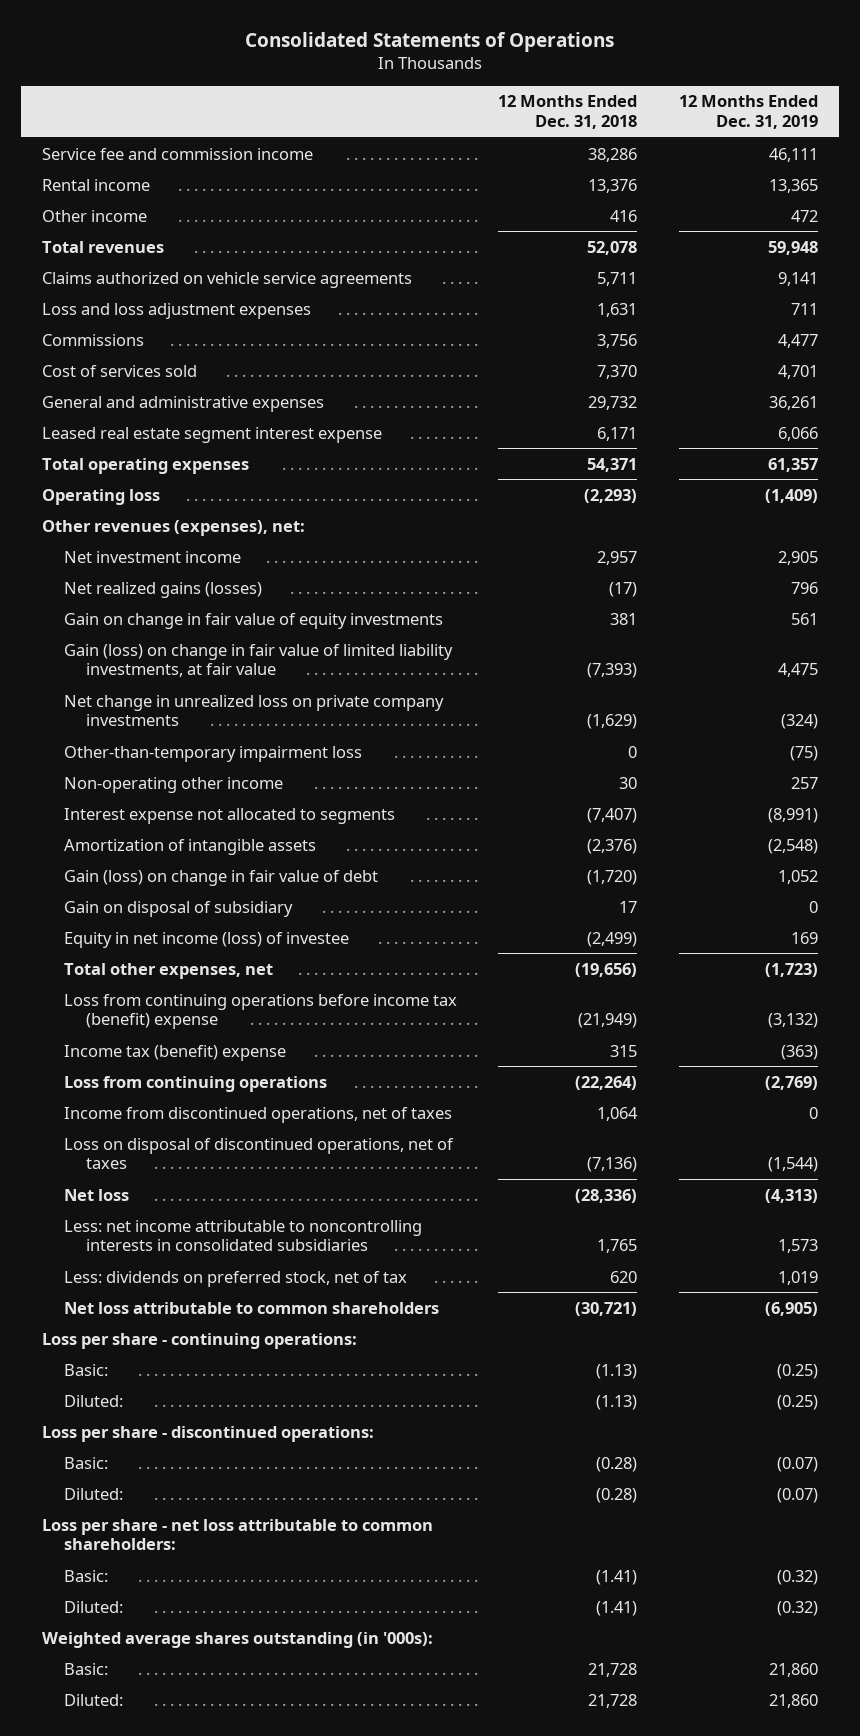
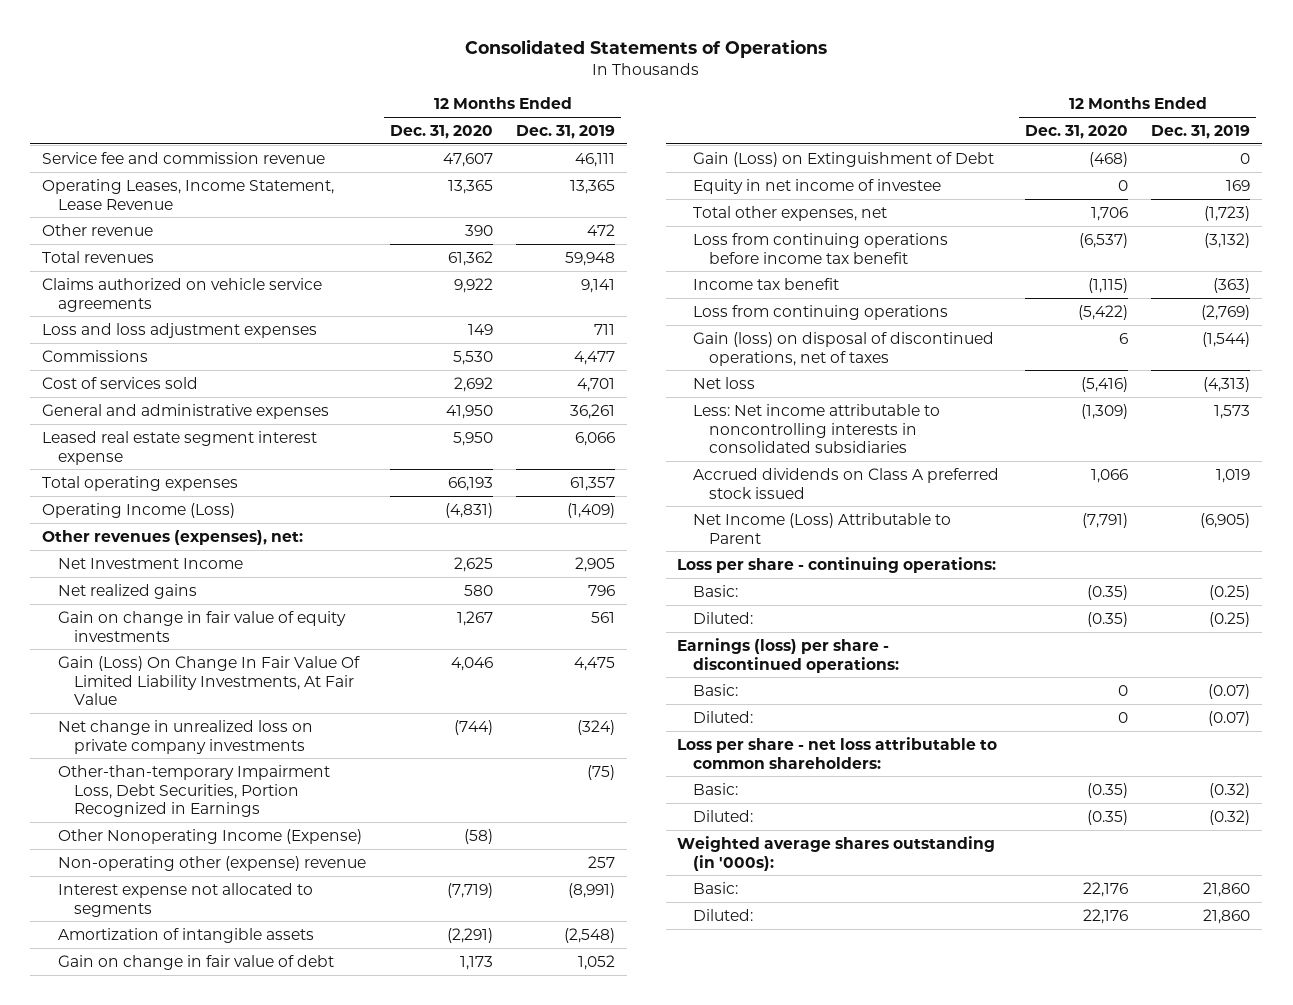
[498,95,638,129] 12 Months Ended Dec. 31, 2018 -> none
none -> [389,124,493,139] Dec. 31, 2020
[42,147,314,160] Service fee and commission income -> [42,151,326,164] Service fee and commission revenue
[42,178,151,191] Rental income -> [42,178,335,210] Operating Leases, Income Statement, Lease Revenue
[42,209,148,222] Other income -> [42,223,154,236] Other revenue
[42,488,161,505] Operating loss -> [42,502,236,518] Operating Income (Loss)
[63,550,241,563] Net investment income -> [58,557,244,569] Net Investment Income
[63,581,262,598] Net realized gains (losses) -> [58,583,198,599] Net realized gains
[63,643,453,678] Gain (loss) on change in fair value of limited liability investments, at fair value -> [58,655,361,706] Gain (Loss) On Change In Fair Value Of Limited Liability Investments, At Fair Value
[63,745,362,762] Other-than-temporary impairment loss -> [58,764,331,818] Other-than-temporary Impairment Loss, Debt Securities, Portion Recognized in Earnings
none -> [58,828,363,844] Other Nonoperating Income (Expense)
[63,776,283,793] Non-operating other income -> [58,855,367,871] Non-operating other (expense) revenue
[63,900,293,917] Gain on disposal of subsidiary -> none
[63,869,378,886] Gain (loss) on change in fair value of debt -> [58,954,335,970] Gain on change in fair value of debt
none -> [693,151,995,167] Gain (Loss) on Extinguishment of Debt
[63,931,349,948] Equity in net income (loss) of investee -> [693,178,942,194] Equity in net income of investee
[63,993,457,1030] Loss from continuing operations before income tax (benefit) expense -> [693,232,949,264] Loss from continuing operations before income tax benefit
[63,1044,286,1061] Income tax (benefit) expense -> [693,277,840,290] Income tax benefit
[63,1106,452,1123] Income from discontinued operations, net of taxes -> none
[63,1137,454,1170] Loss on disposal of discontinued operations, net of taxes -> [693,331,995,366] Gain (loss) on disposal of discontinued operations, net of taxes
[63,1219,422,1252] Less: net income attributable to noncontrolling interests in consolidated subsidiaries -> [693,403,941,454] Less: Net income attributable to noncontrolling interests in consolidated subsidiaries
[63,1270,407,1287] Less: dividends on preferred stock, net of tax -> [693,467,1000,499] Accrued dividends on Class A preferred stock issued
[63,1301,439,1314] Net loss attributable to common shareholders -> [693,512,952,544] Net Income (Loss) Attributable to Parent
[42,1425,375,1442] Loss per share - discontinued operations: -> [677,637,900,673] Earnings (loss) per share - discontinued operations:

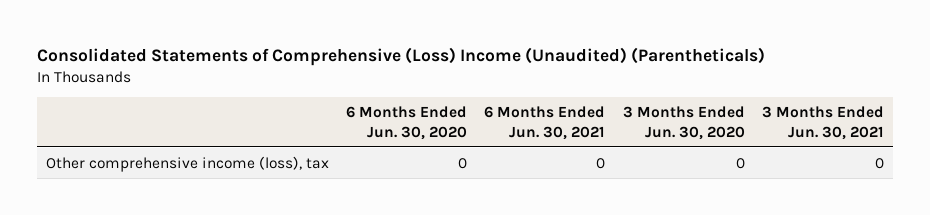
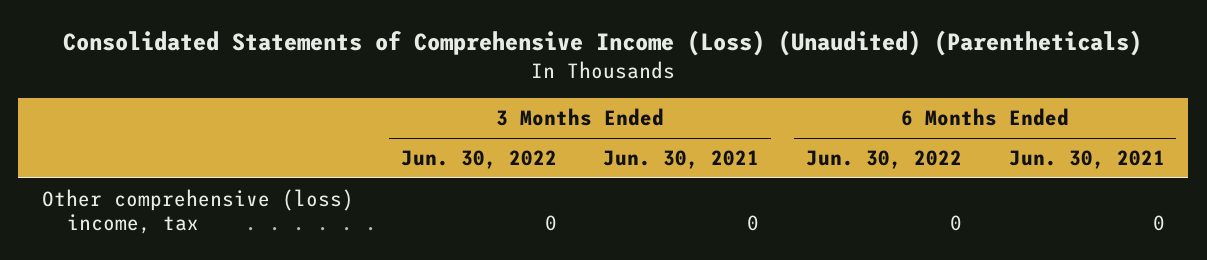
[37,47,766,67] Consolidated Statements of Comprehensive (Loss) Income (Unaudited) (Parentheticals) -> [63,30,1143,57] Consolidated Statements of Comprehensive Income (Loss) (Unaudited) (Parentheticals)
[346,106,468,140] 6 Months Ended Jun. 30, 2020 -> none
[622,106,745,140] 3 Months Ended Jun. 30, 2020 -> none
none -> [400,150,557,170] Jun. 30, 2022
none -> [806,150,963,170] Jun. 30, 2022
[45,155,329,172] Other comprehensive income (loss), tax -> [41,189,354,234] Other comprehensive (loss) income, tax

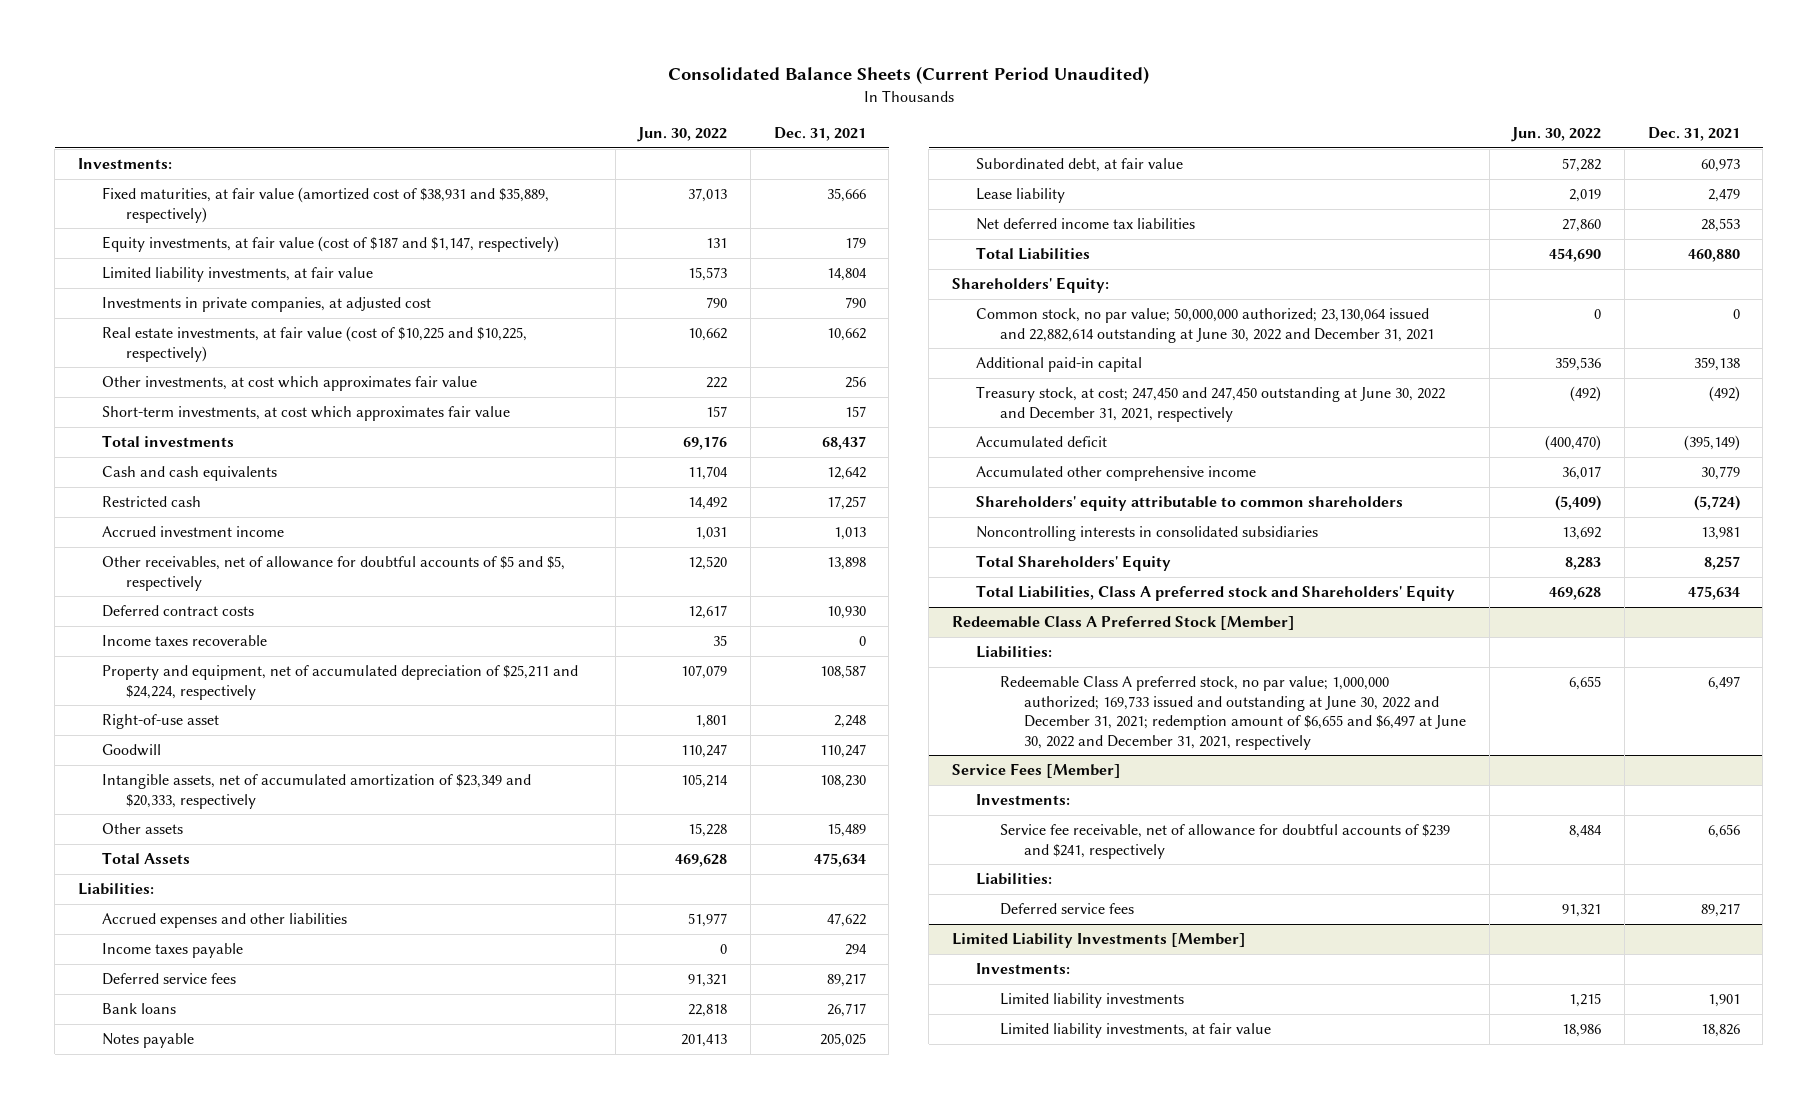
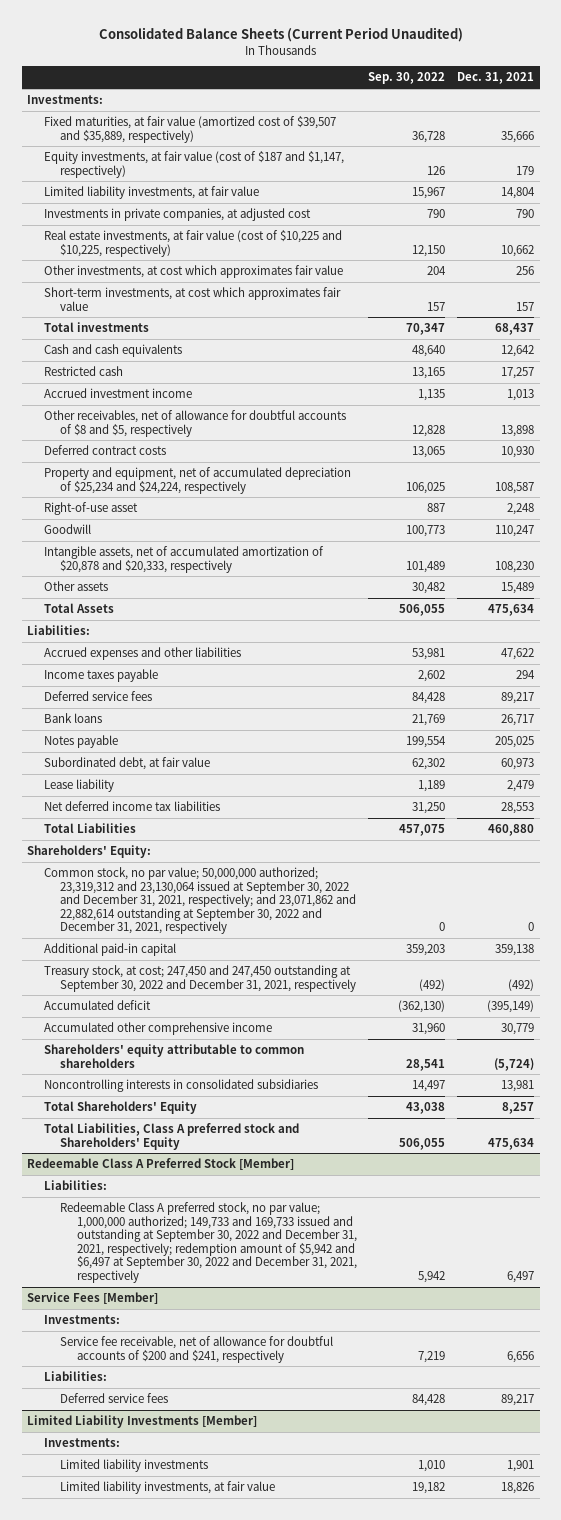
[637,126,728,142] Jun. 30, 2022 -> none
none -> [368,72,446,85] Sep. 30, 2022
[102,187,550,223] Fixed maturities, at fair value (amortized cost of $38,931 and $35,889, respectively) -> [43,116,336,143] Fixed maturities, at fair value (amortized cost of $39,507 and $35,889, respectively)
[102,556,566,591] Other receivables, net of allowance for doubtful accounts of $5 and $5, respectively -> [43,410,346,437] Other receivables, net of allowance for doubtful accounts of $8 and $5, respectively
[102,635,268,647] Income taxes recoverable -> none
[102,665,579,700] Property and equipment, net of accumulated depreciation of $25,211 and $24,224, respectively -> [43,467,351,494] Property and equipment, net of accumulated depreciation of $25,234 and $24,224, respectively
[102,774,532,809] Intangible assets, net of accumulated amortization of $23,349 and $20,333, respectively -> [43,546,324,573] Intangible assets, net of accumulated amortization of $20,878 and $20,333, respectively
[976,308,1435,343] Common stock, no par value; 50,000,000 authorized; 23,130,064 issued and 22,882,614 outstanding at June 30, 2022 and December 31, 2021 -> [43,867,357,935] Common stock, no par value; 50,000,000 authorized; 23,319,312 and 23,130,064 issued at September 30, 2022 and December 31, 2021, respectively; and 23,071,862 and 22,882,614 outstanding at September 30, 2022 and December 31, 2021, respectively
[976,386,1446,422] Treasury stock, at cost; 247,450 and 247,450 outstanding at June 30, 2022 and December 31, 2021, respectively -> [43,965,357,992] Treasury stock, at cost; 247,450 and 247,450 outstanding at September 30, 2022 and December 31, 2021, respectively
[1000,676,1467,750] Redeemable Class A preferred stock, no par value; 1,000,000 authorized; 169,733 issued and outstanding at June 30, 2022 and December 31, 2021; redemption amount of $6,655 and $6,497 at June 30, 2022 and December 31, 2021, respectively -> [60,1202,357,1284] Redeemable Class A preferred stock, no par value; 1,000,000 authorized; 149,733 and 169,733 issued and outstanding at September 30, 2022 and December 31, 2021, respectively; redemption amount of $5,942 and $6,497 at September 30, 2022 and December 31, 2021, respectively
[1000,824,1451,859] Service fee receivable, net of allowance for doubtful accounts of $239 and $241, respectively -> [60,1336,334,1363] Service fee receivable, net of allowance for doubtful accounts of $200 and $241, respectively

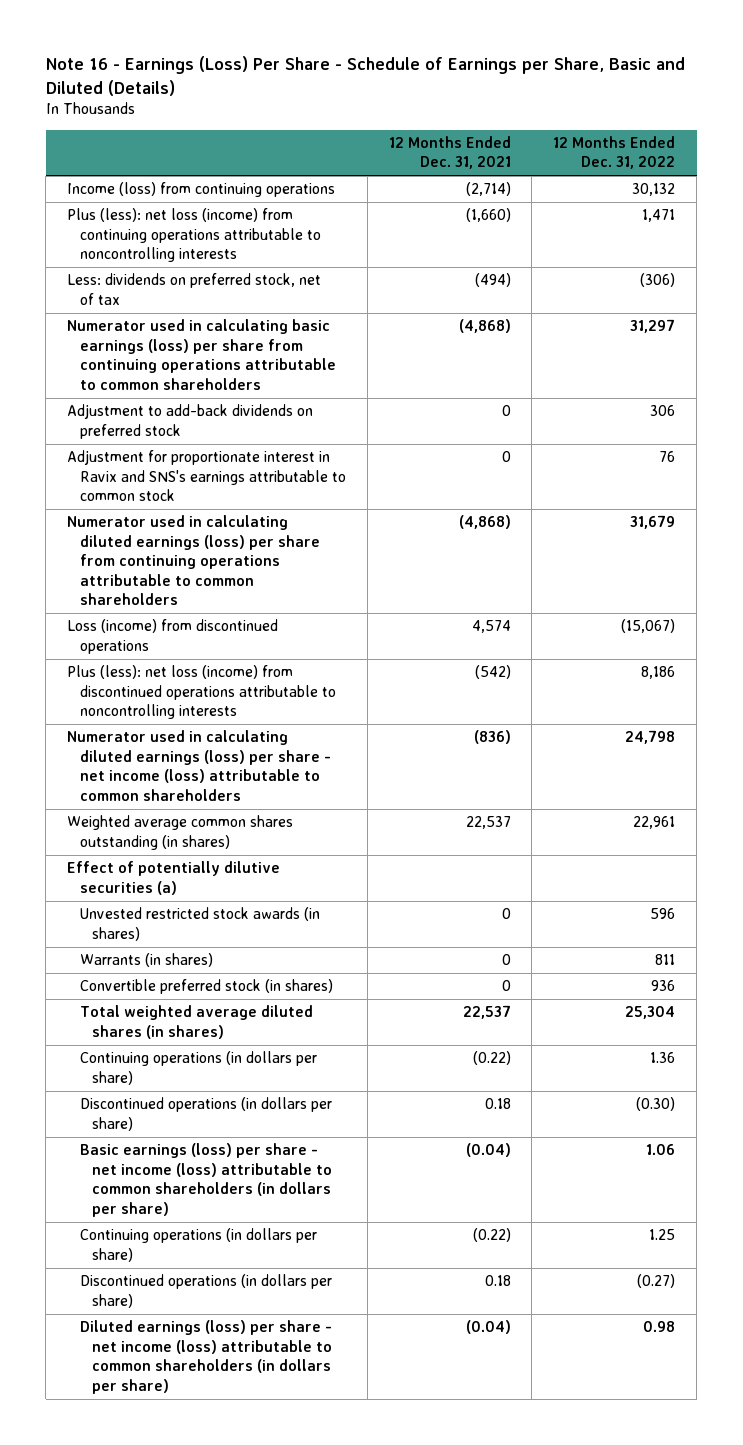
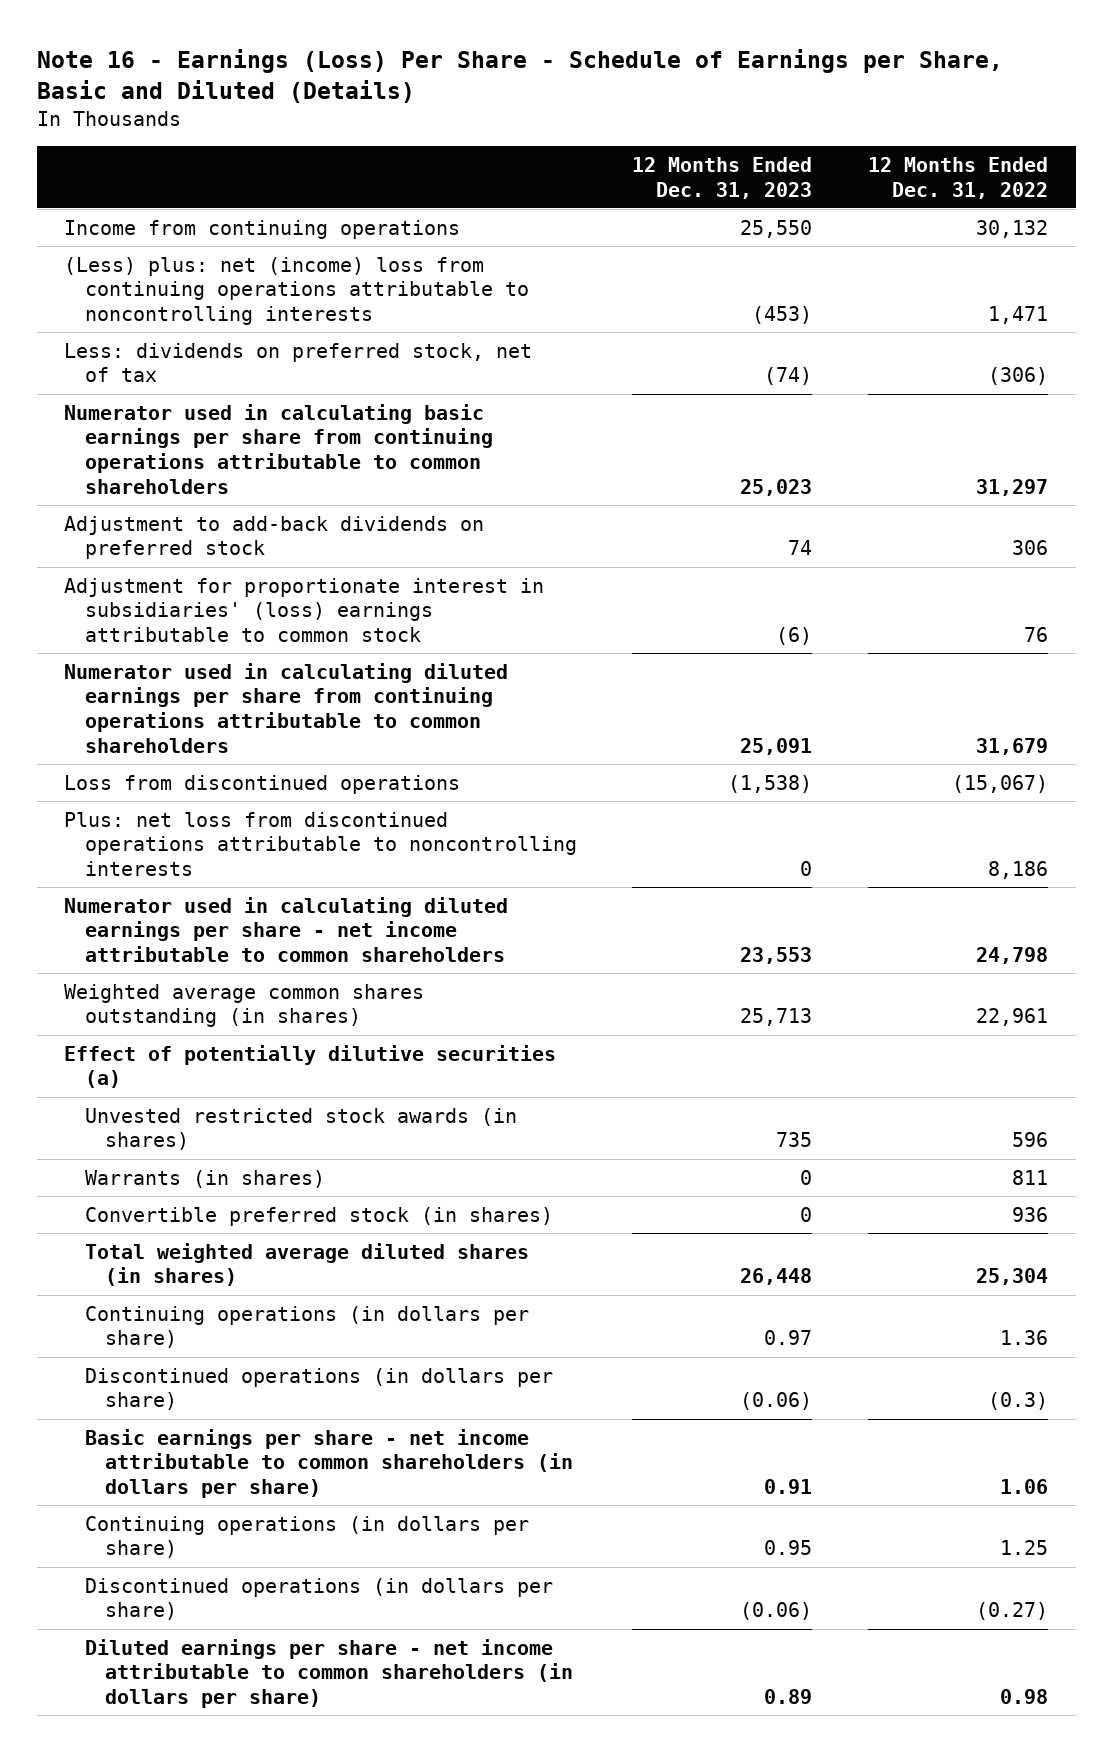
[388,136,511,170] 12 Months Ended Dec. 31, 2021 -> none
none -> [632,157,813,199] 12 Months Ended Dec. 31, 2023
[67,182,336,198] Income (loss) from continuing operations -> [64,219,461,239] Income from continuing operations
[67,208,321,263] Plus (less): net loss (income) from continuing operations attributable to noncontrolling interests -> [64,256,529,325] (Less) plus: net (income) loss from continuing operations attributable to noncontrolling interests
[67,319,336,390] Numerator used in calculating basic earnings (loss) per share from continuing operations attributable to common shareholders -> [64,403,493,494] Numerator used in calculating basic earnings per share from continuing operations attributable to common shareholders
[67,450,346,502] Adjustment for proportionate interest in Ravix and SNS's earnings attributable to common stock -> [64,577,545,642] Adjustment for proportionate interest in subsidiaries' (loss) earnings attributable to common stock
[67,515,320,605] Numerator used in calculating diluted earnings (loss) per share from continuing operations attributable to common shareholders -> [64,662,509,753] Numerator used in calculating diluted earnings per share from continuing operations attributable to common shareholders
[67,619,279,654] Loss (income) from discontinued operations -> [64,774,461,794] Loss from discontinued operations
[67,665,336,720] Plus (less): net loss (income) from discontinued operations attributable to noncontrolling interests -> [64,811,577,876] Plus: net loss from discontinued operations attributable to noncontrolling interests
[67,730,331,801] Numerator used in calculating diluted earnings (loss) per share - net income (loss) attributable to common shareholders -> [64,896,509,962] Numerator used in calculating diluted earnings per share - net income attributable to common shareholders
[636,1097,676,1112] (0.30) -> [988,1392,1049,1411] (0.3)
[79,1143,332,1217] Basic earnings (loss) per share - net income (loss) attributable to common shareholders (in dollars per share) -> [84,1428,574,1498] Basic earnings per share - net income attributable to common shareholders (in dollars per share)
[79,1320,332,1394] Diluted earnings (loss) per share - net income (loss) attributable to common shareholders (in dollars per share) -> [84,1638,574,1708] Diluted earnings per share - net income attributable to common shareholders (in dollars per share)

